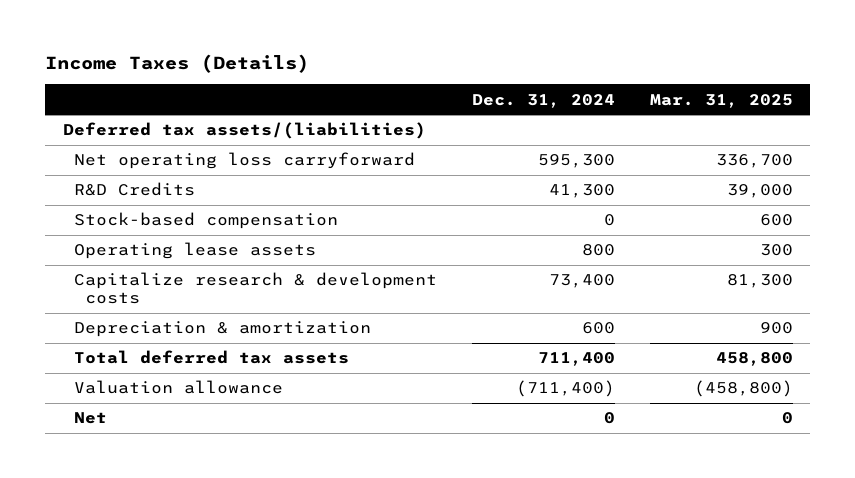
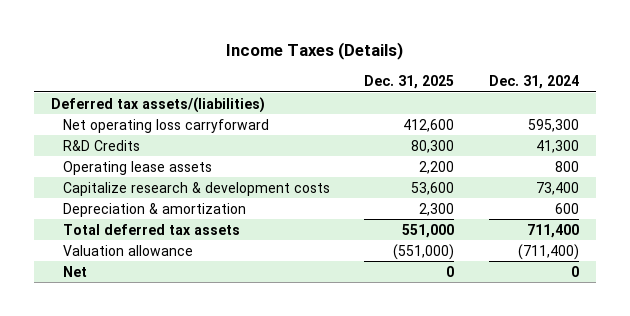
[649,93,793,108] Mar. 31, 2025 -> none
none -> [364,74,455,89] Dec. 31, 2025
[73,212,338,230] Stock-based compensation -> none

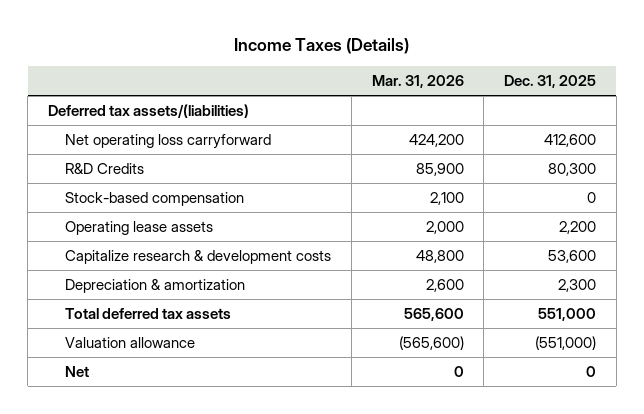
[488,74,579,89] Dec. 31, 2024 -> none
none -> [371,74,464,88] Mar. 31, 2026
none -> [65,192,245,207] Stock-based compensation

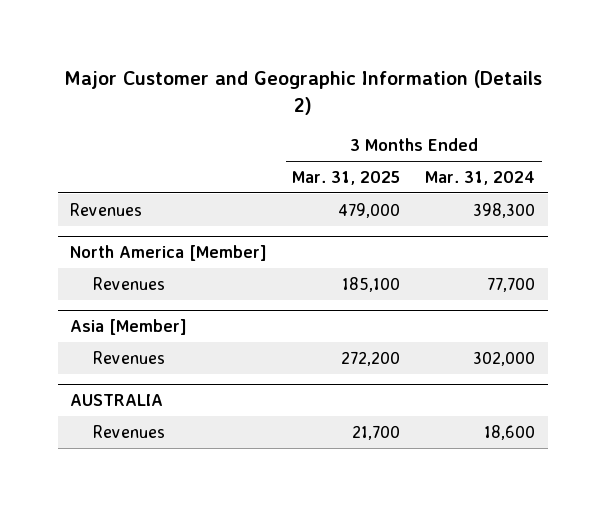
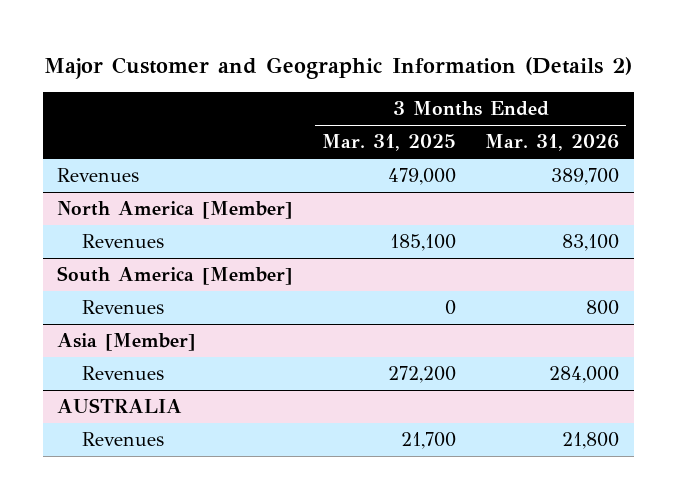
[425,170,536,185] Mar. 31, 2024 -> none
none -> [485,134,620,152] Mar. 31, 2026
none -> [57,266,294,286] South America [Member]
none -> [82,300,165,315] Revenues

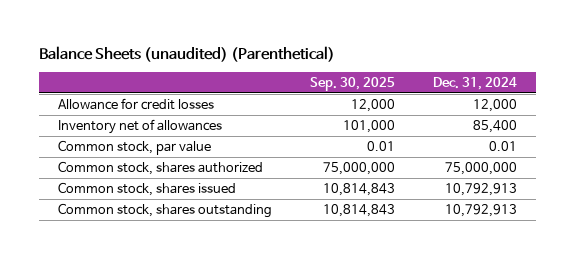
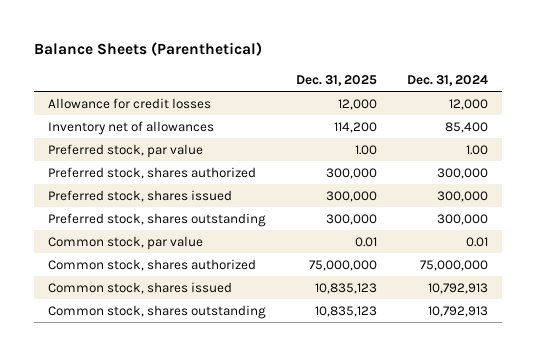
[38,45,335,62] Balance Sheets (unaudited) (Parenthetical) -> [33,42,262,57] Balance Sheets (Parenthetical)
[310,76,396,91] Sep. 30, 2025 -> none
none -> [295,74,377,86] Dec. 31, 2025
none -> [48,143,204,158] Preferred stock, par value
none -> [48,166,257,179] Preferred stock, shares authorized
none -> [48,189,233,202] Preferred stock, shares issued
none -> [48,212,267,227] Preferred stock, shares outstanding

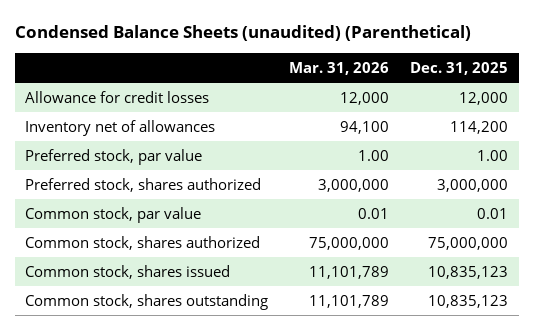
[33,42,262,57] Balance Sheets (Parenthetical) -> [14,25,471,42] Condensed Balance Sheets (unaudited) (Parenthetical)
[406,74,488,86] Dec. 31, 2024 -> none
none -> [289,62,390,76] Mar. 31, 2026
[48,189,233,202] Preferred stock, shares issued -> none
[48,212,267,227] Preferred stock, shares outstanding -> none
[325,167,377,179] 300,000 -> [437,178,509,192] 3,000,000

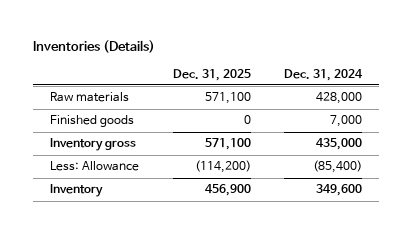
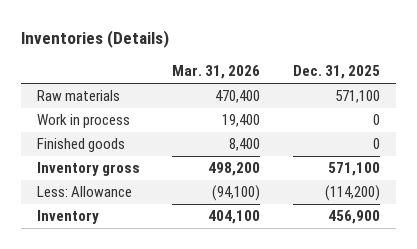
[284,68,364,81] Dec. 31, 2024 -> none
none -> [172,65,261,80] Mar. 31, 2026
none -> [37,114,131,129] Work in process

